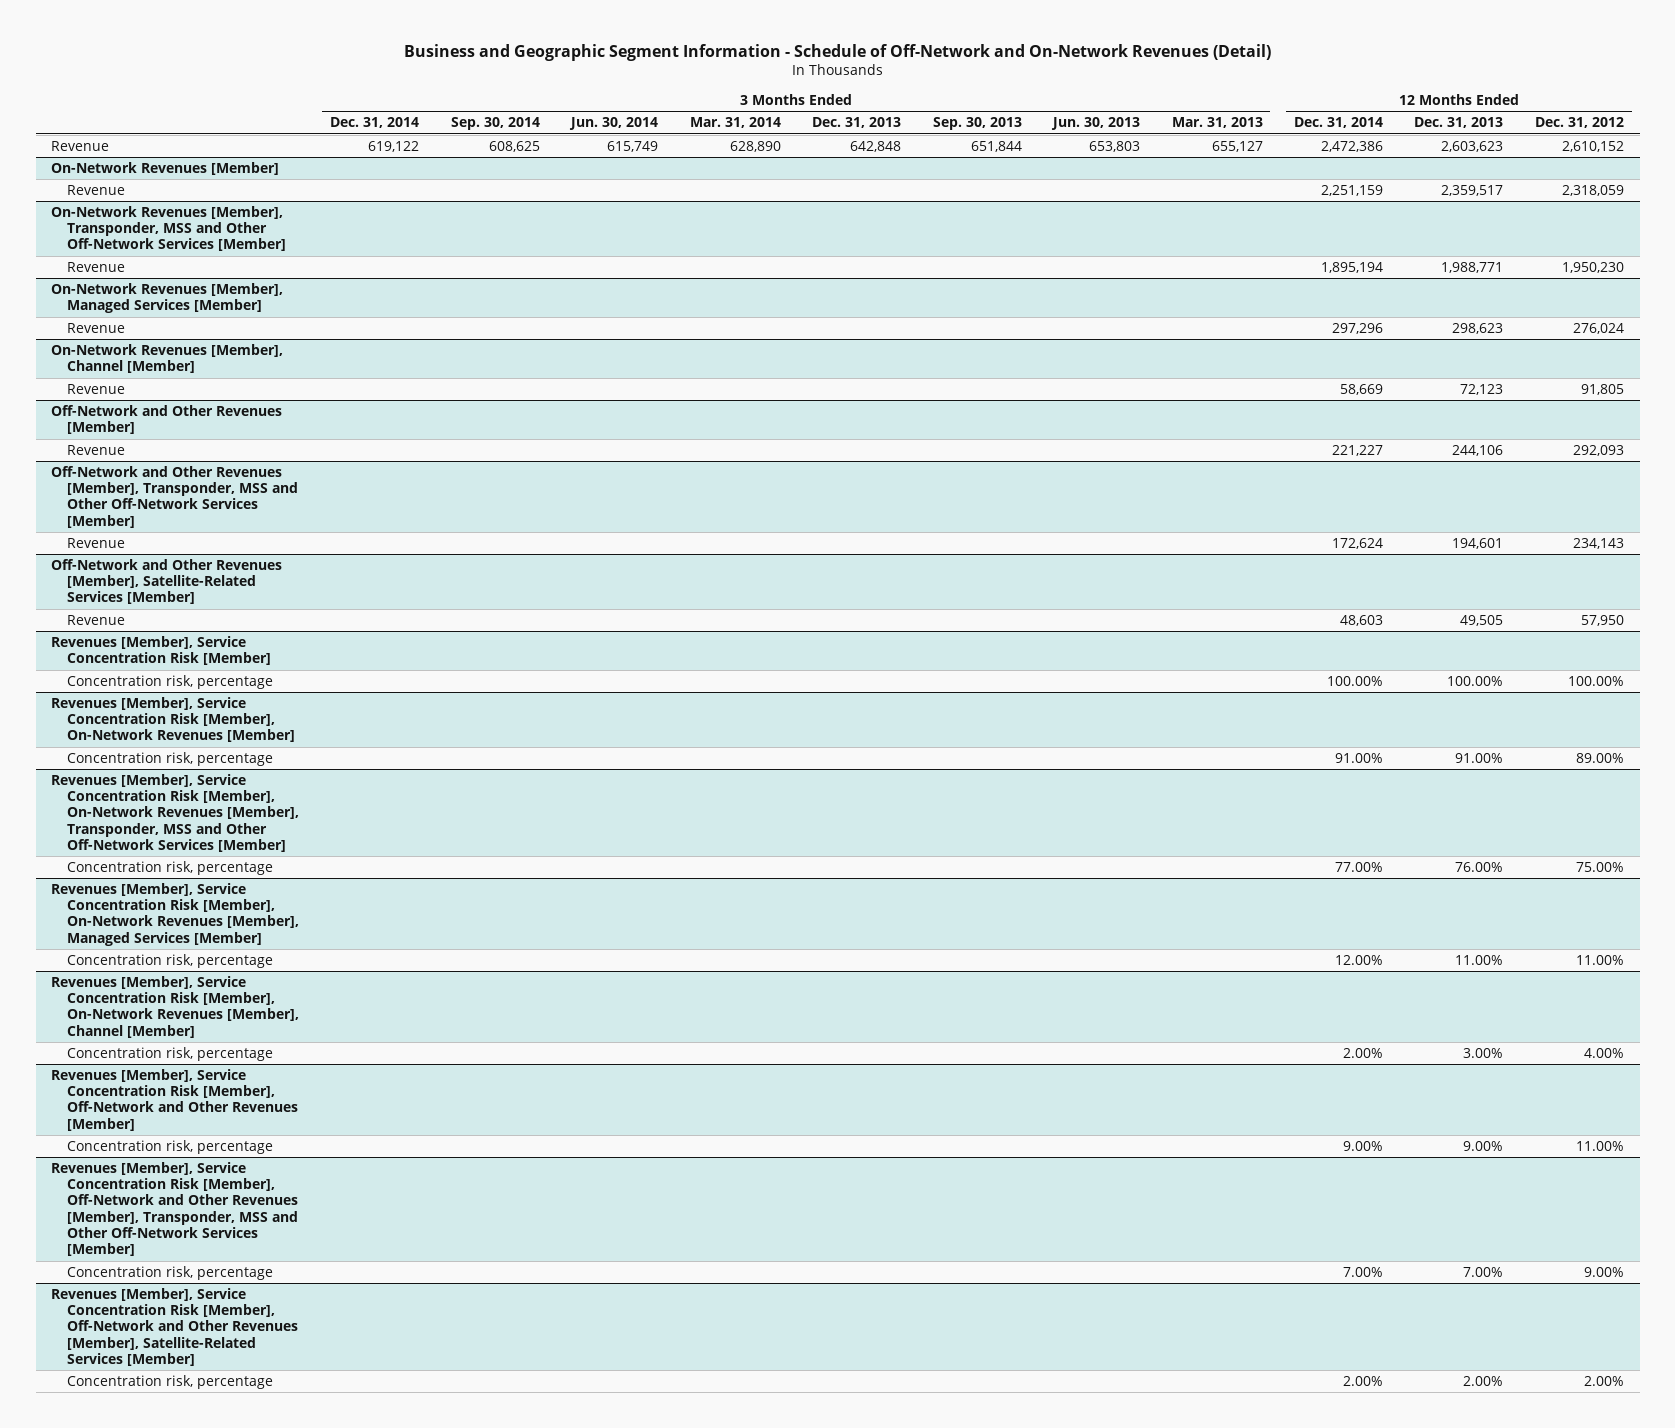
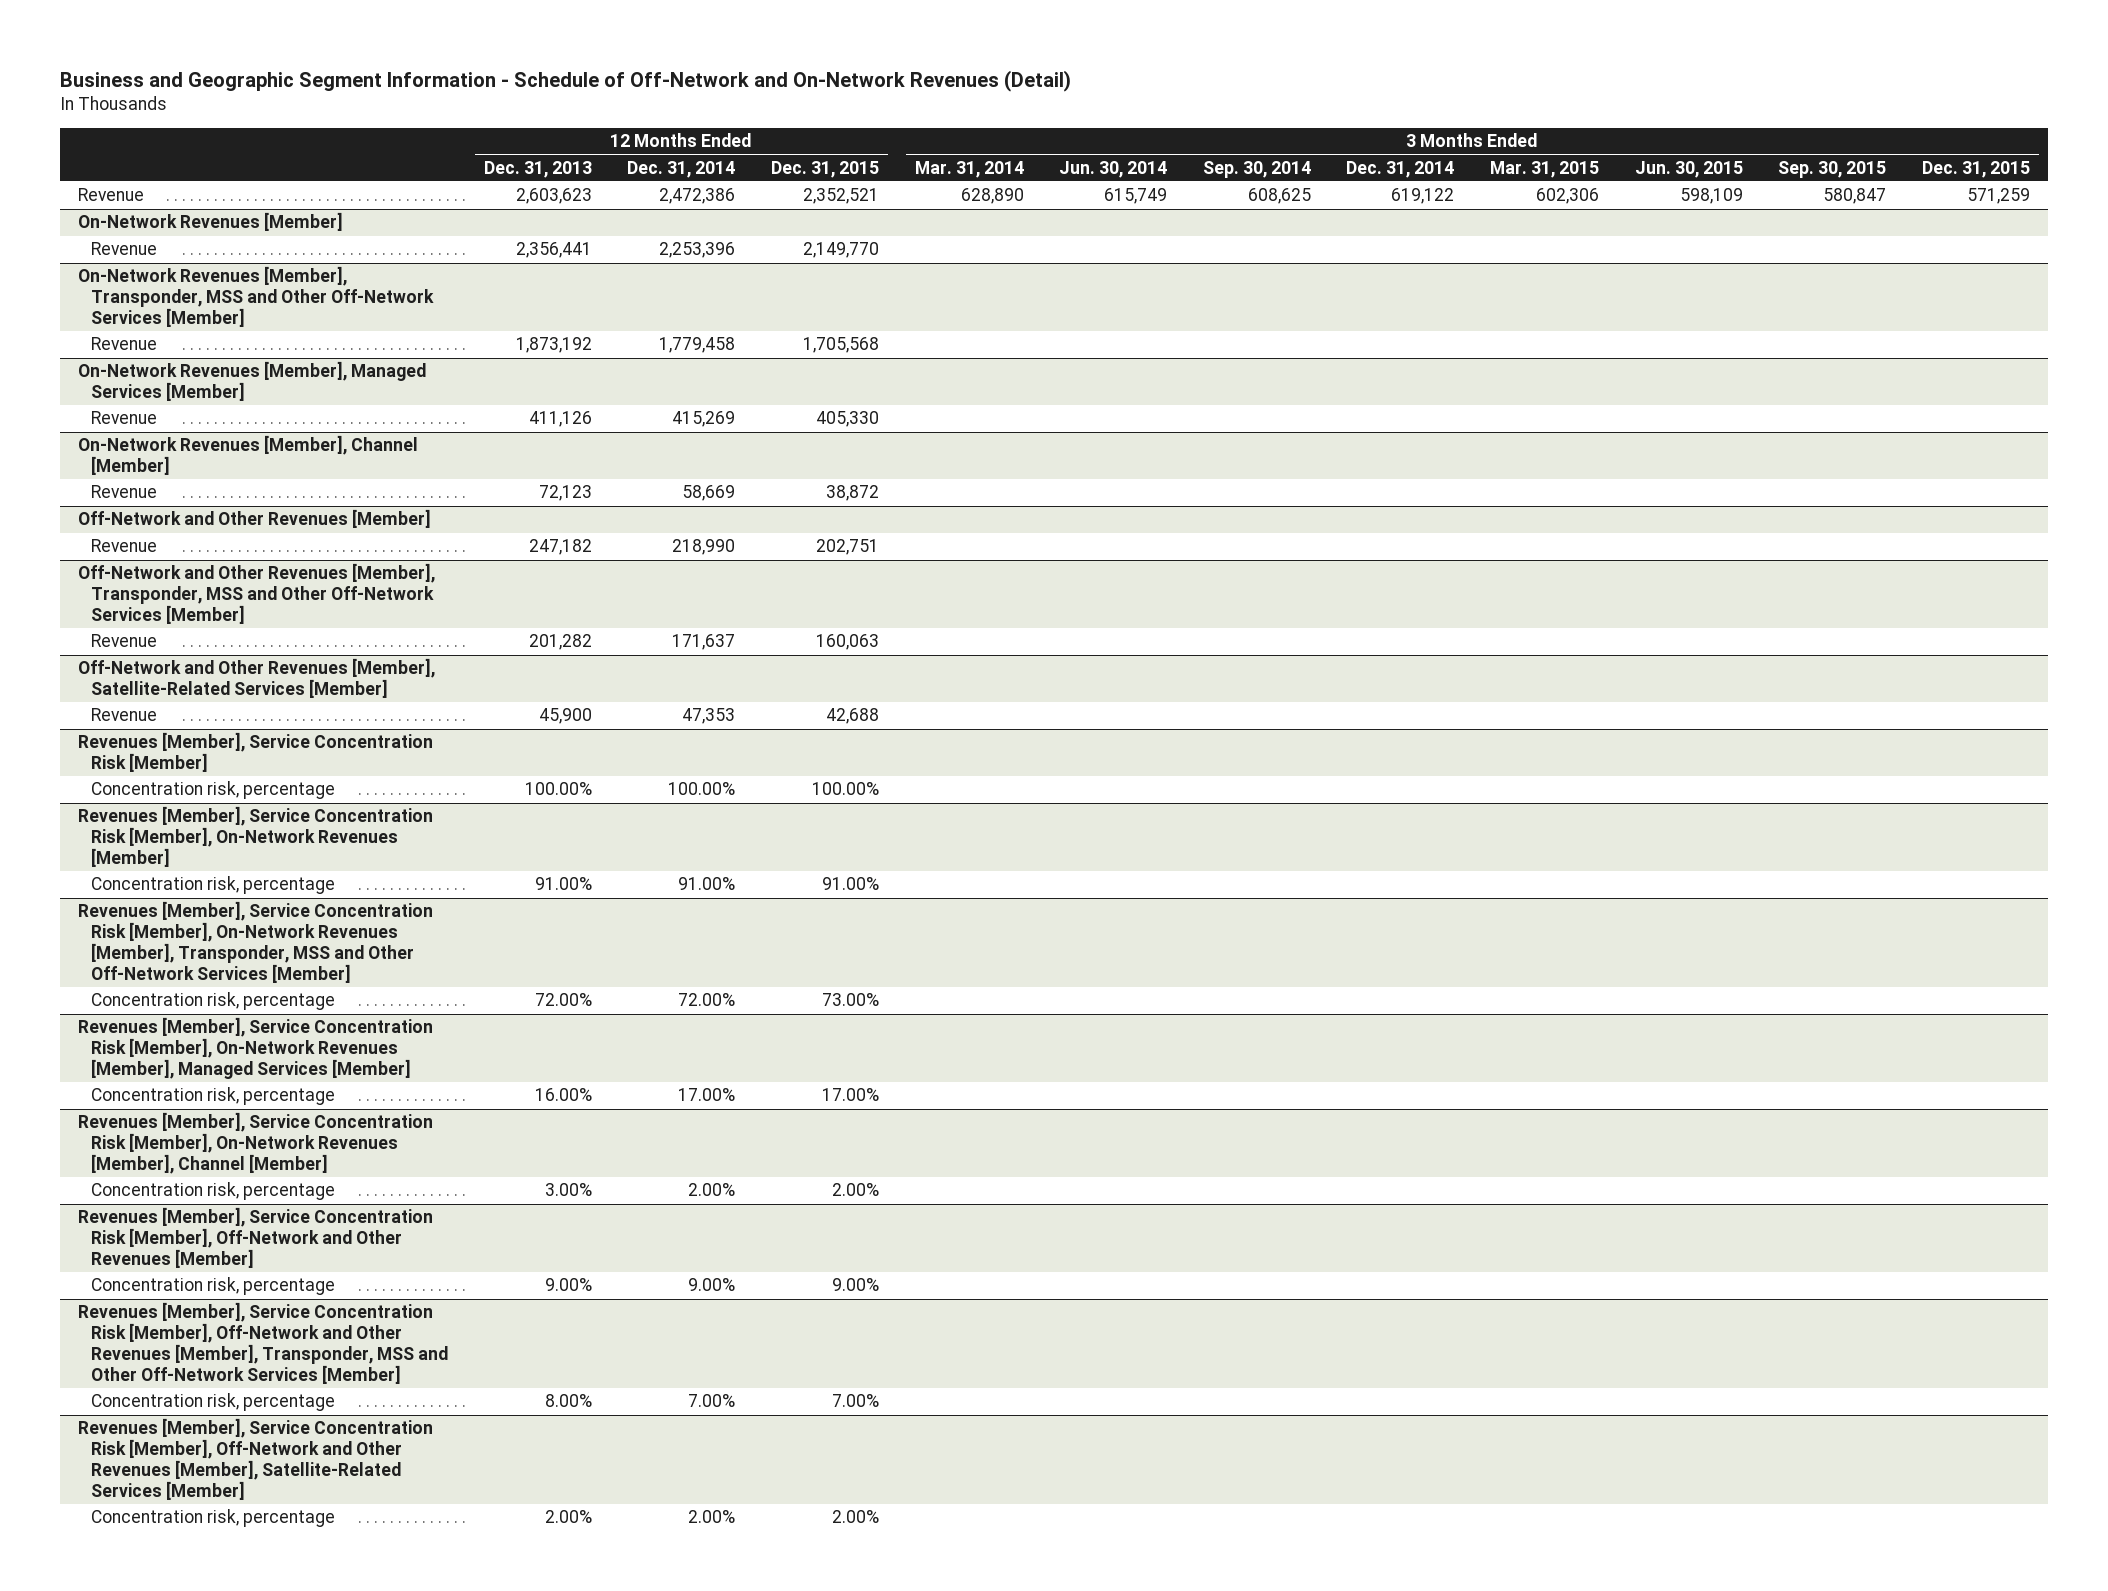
[812,117,902,129] Dec. 31, 2013 -> none
[932,117,1022,131] Sep. 30, 2013 -> none
[1051,117,1141,131] Jun. 30, 2013 -> none
[1171,117,1263,129] Mar. 31, 2013 -> none
[1534,117,1624,129] Dec. 31, 2012 -> none
none -> [770,160,879,178] Dec. 31, 2015
none -> [1490,160,1600,178] Mar. 31, 2015
none -> [1634,160,1743,178] Jun. 30, 2015
none -> [1778,160,1887,178] Sep. 30, 2015
none -> [1921,160,2030,178] Dec. 31, 2015
[1321,185,1384,197] 2,251,159 -> [659,242,736,259] 2,253,396
[1441,185,1504,197] 2,359,517 -> [515,242,592,259] 2,356,441
[1321,262,1384,274] 1,895,194 -> [659,337,736,354] 1,779,458
[1441,262,1504,274] 1,988,771 -> [515,337,592,354] 1,873,192
[1332,323,1384,335] 297,296 -> [672,411,736,428] 415,269
[1452,323,1504,335] 298,623 -> [528,411,592,428] 411,126
[1332,445,1384,457] 221,227 -> [672,539,736,556] 218,990
[1452,445,1504,457] 244,106 -> [528,539,592,556] 247,182
[1332,538,1384,550] 172,624 -> [672,634,736,651] 171,637
[1452,538,1504,550] 194,601 -> [528,634,592,651] 201,282
[1340,615,1384,627] 48,603 -> [682,708,736,725] 47,353
[1460,615,1504,627] 49,505 -> [538,708,592,725] 45,900
[1335,862,1384,873] 77.00% -> [678,993,736,1007] 72.00%
[1455,862,1504,873] 76.00% -> [534,993,592,1007] 72.00%
[1335,955,1384,966] 12.00% -> [678,1088,736,1102] 17.00%
[1455,955,1504,966] 11.00% -> [534,1088,592,1102] 16.00%
[1463,1267,1504,1278] 7.00% -> [544,1394,592,1408] 8.00%

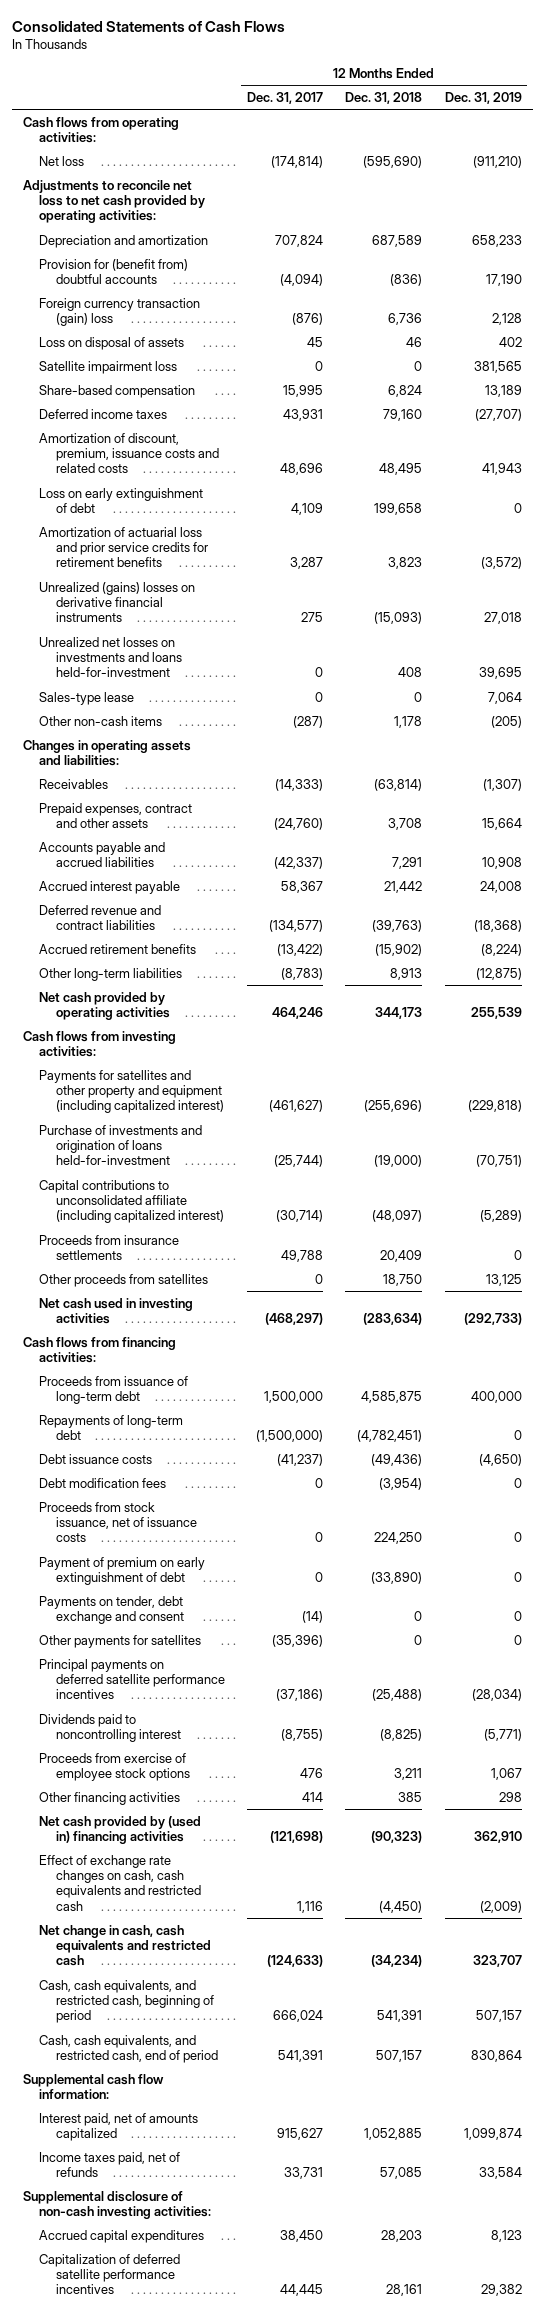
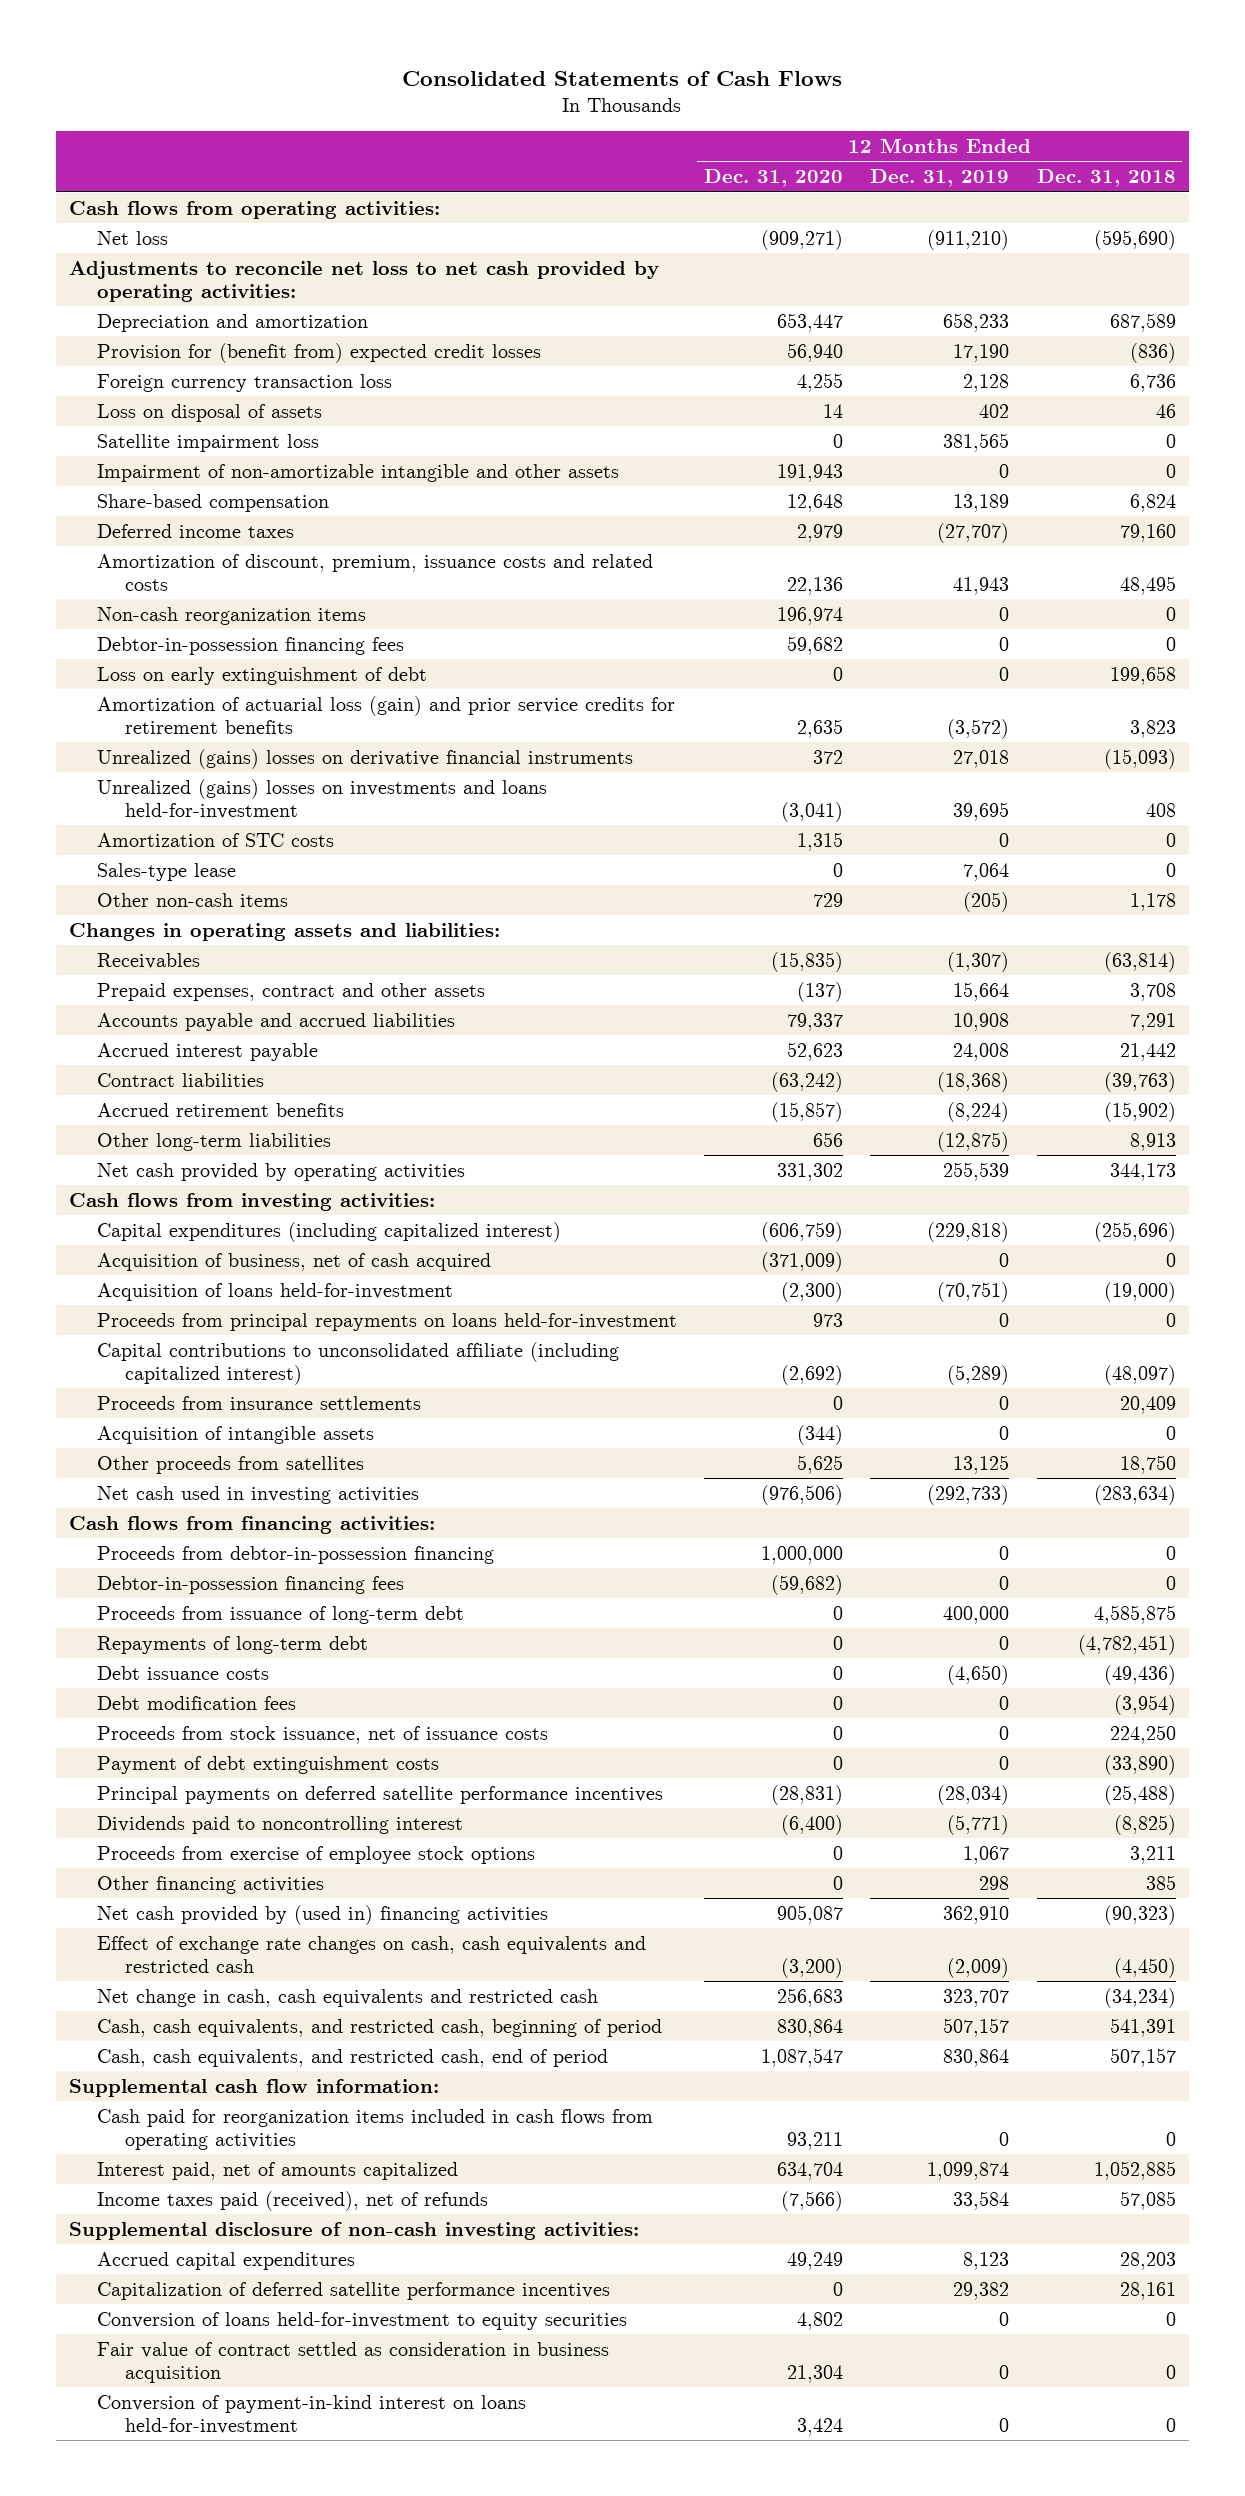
[246,92,323,105] Dec. 31, 2017 -> none
none -> [704,169,844,188] Dec. 31, 2020
[39,258,189,285] Provision for (benefit from) doubtful accounts -> [97,342,542,363] Provision for (benefit from) expected credit losses
[39,297,201,327] Foreign currency transaction (gain) loss -> [97,373,393,392] Foreign currency transaction loss
none -> [97,463,620,482] Impairment of non-amortizable intangible and other assets
none -> [97,606,367,625] Non-cash reorganization items
none -> [97,636,405,655] Debtor-in-possession financing fees
[39,526,208,568] Amortization of actuarial loss and prior service credits for retirement benefits -> [97,695,676,734] Amortization of actuarial loss (gain) and prior service credits for retirement benefits
[39,636,182,678] Unrealized net losses on investments and loans held-for-investment -> [97,778,548,819] Unrealized (gains) losses on investments and loans held-for-investment
none -> [97,832,335,847] Amortization of STC costs
[39,904,162,931] Deferred revenue and contract liabilities -> [97,1072,265,1087] Contract liabilities
[39,1069,224,1114] Payments for satellites and other property and equipment (including capitalized interest) -> [97,1221,562,1242] Capital expenditures (including capitalized interest)
none -> [97,1252,492,1271] Acquisition of business, net of cash acquired
[39,1124,203,1166] Purchase of investments and origination of loans held-for-investment -> [97,1282,454,1301] Acquisition of loans held-for-investment
none -> [97,1312,678,1331] Proceeds from principal repayments on loans held-for-investment
none -> [97,1425,375,1444] Acquisition of intangible assets
none -> [97,1545,495,1564] Proceeds from debtor-in-possession financing
none -> [97,1575,405,1594] Debtor-in-possession financing fees
[39,1595,184,1625] Payments on tender, debt exchange and consent -> none
[39,1634,202,1648] Other payments for satellites -> none
[39,1556,206,1586] Payment of premium on early extinguishment of debt -> [97,1755,440,1774] Payment of debt extinguishment costs
none -> [97,2108,654,2150] Cash paid for reorganization items included in cash flows from operating activities
[39,2151,181,2178] Income taxes paid, net of refunds -> [97,2190,489,2211] Income taxes paid (received), net of refunds
none -> [97,2311,628,2330] Conversion of loans held-for-investment to equity securities
none -> [97,2341,610,2383] Fair value of contract settled as consideration in business acquisition
none -> [97,2394,527,2434] Conversion of payment-in-kind interest on loans held-for-investment

